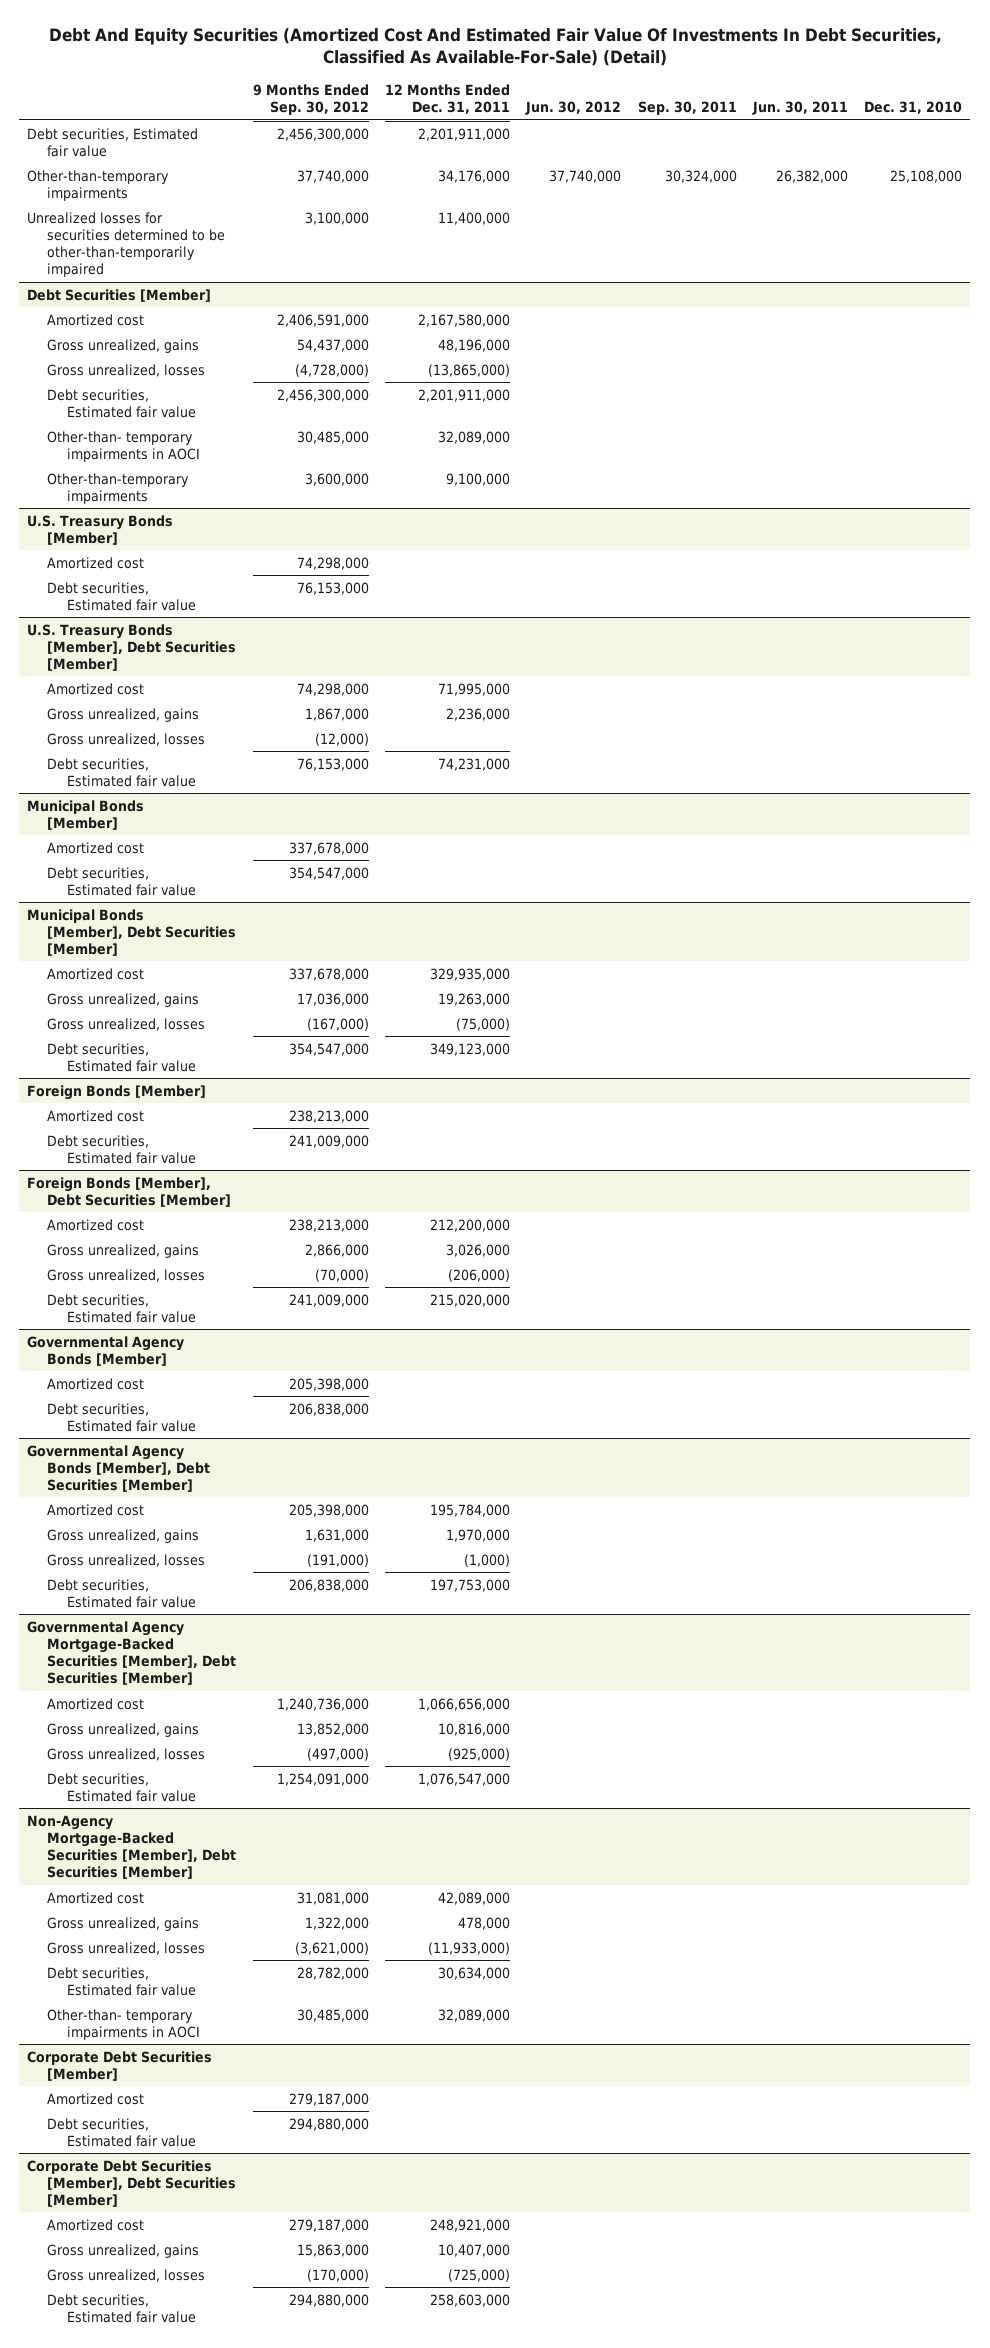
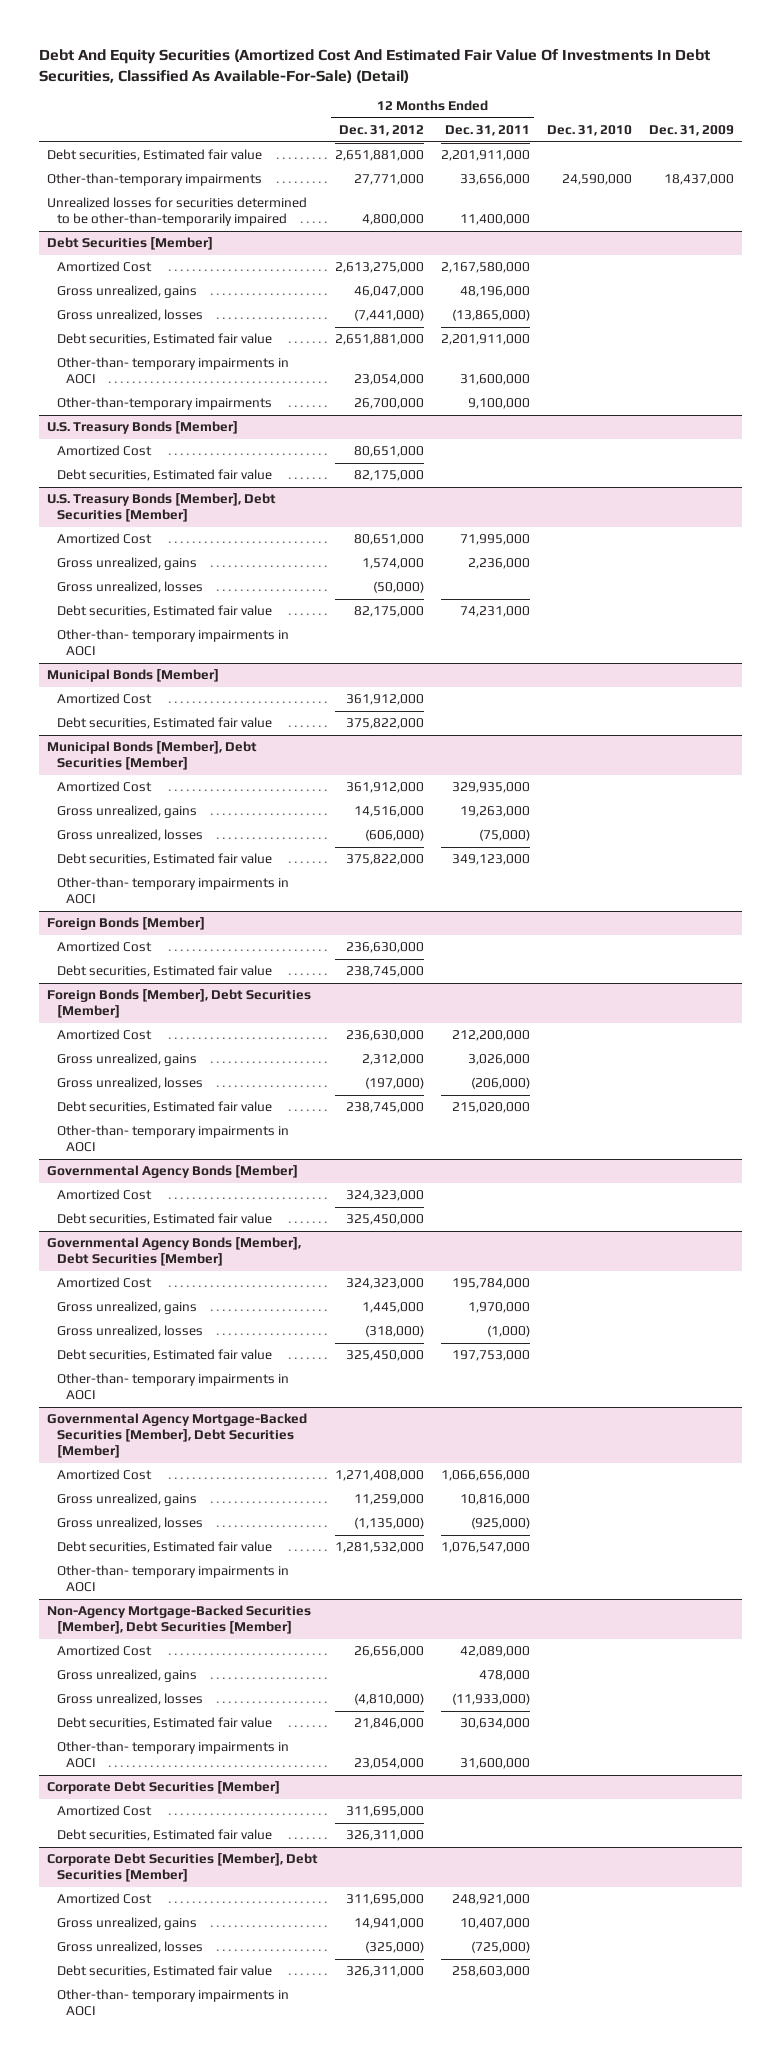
[252,84,369,116] 9 Months Ended Sep. 30, 2012 -> none
[525,101,622,116] Jun. 30, 2012 -> none
[637,101,737,116] Sep. 30, 2011 -> none
[751,101,848,116] Jun. 30, 2011 -> none
none -> [339,125,425,137] Dec. 31, 2012
none -> [648,125,734,137] Dec. 31, 2009
[438,169,511,183] 34,176,000 -> [460,174,531,186] 33,656,000
[890,169,963,183] 25,108,000 -> [562,174,633,186] 24,590,000
[47,313,145,326] Amortized cost -> [56,261,152,273] Amortized Cost
[438,430,511,444] 32,089,000 -> [460,374,531,386] 31,600,000
[47,556,145,569] Amortized cost -> [56,445,152,457] Amortized Cost
[47,682,145,695] Amortized cost -> [56,533,152,545] Amortized Cost
none -> [56,629,289,657] Other-than- temporary impairments in AOCI
[47,841,145,854] Amortized cost -> [56,693,152,705] Amortized Cost
[47,967,145,980] Amortized cost -> [56,781,152,793] Amortized Cost
none -> [56,877,289,905] Other-than- temporary impairments in AOCI
[47,1109,145,1122] Amortized cost -> [56,941,152,953] Amortized Cost
[47,1218,145,1231] Amortized cost -> [56,1029,152,1041] Amortized Cost
none -> [56,1125,289,1153] Other-than- temporary impairments in AOCI
[47,1377,145,1390] Amortized cost -> [56,1189,152,1201] Amortized Cost
[47,1503,145,1516] Amortized cost -> [56,1277,152,1289] Amortized Cost
none -> [56,1373,289,1401] Other-than- temporary impairments in AOCI
[47,1697,145,1710] Amortized cost -> [56,1469,152,1481] Amortized Cost
none -> [56,1565,289,1593] Other-than- temporary impairments in AOCI
[47,1891,145,1904] Amortized cost -> [56,1645,152,1657] Amortized Cost
[438,2008,511,2022] 32,089,000 -> [460,1758,531,1770] 31,600,000
[47,2092,145,2105] Amortized cost -> [56,1805,152,1817] Amortized Cost
[47,2218,145,2231] Amortized cost -> [56,1893,152,1905] Amortized Cost
none -> [56,1989,289,2017] Other-than- temporary impairments in AOCI

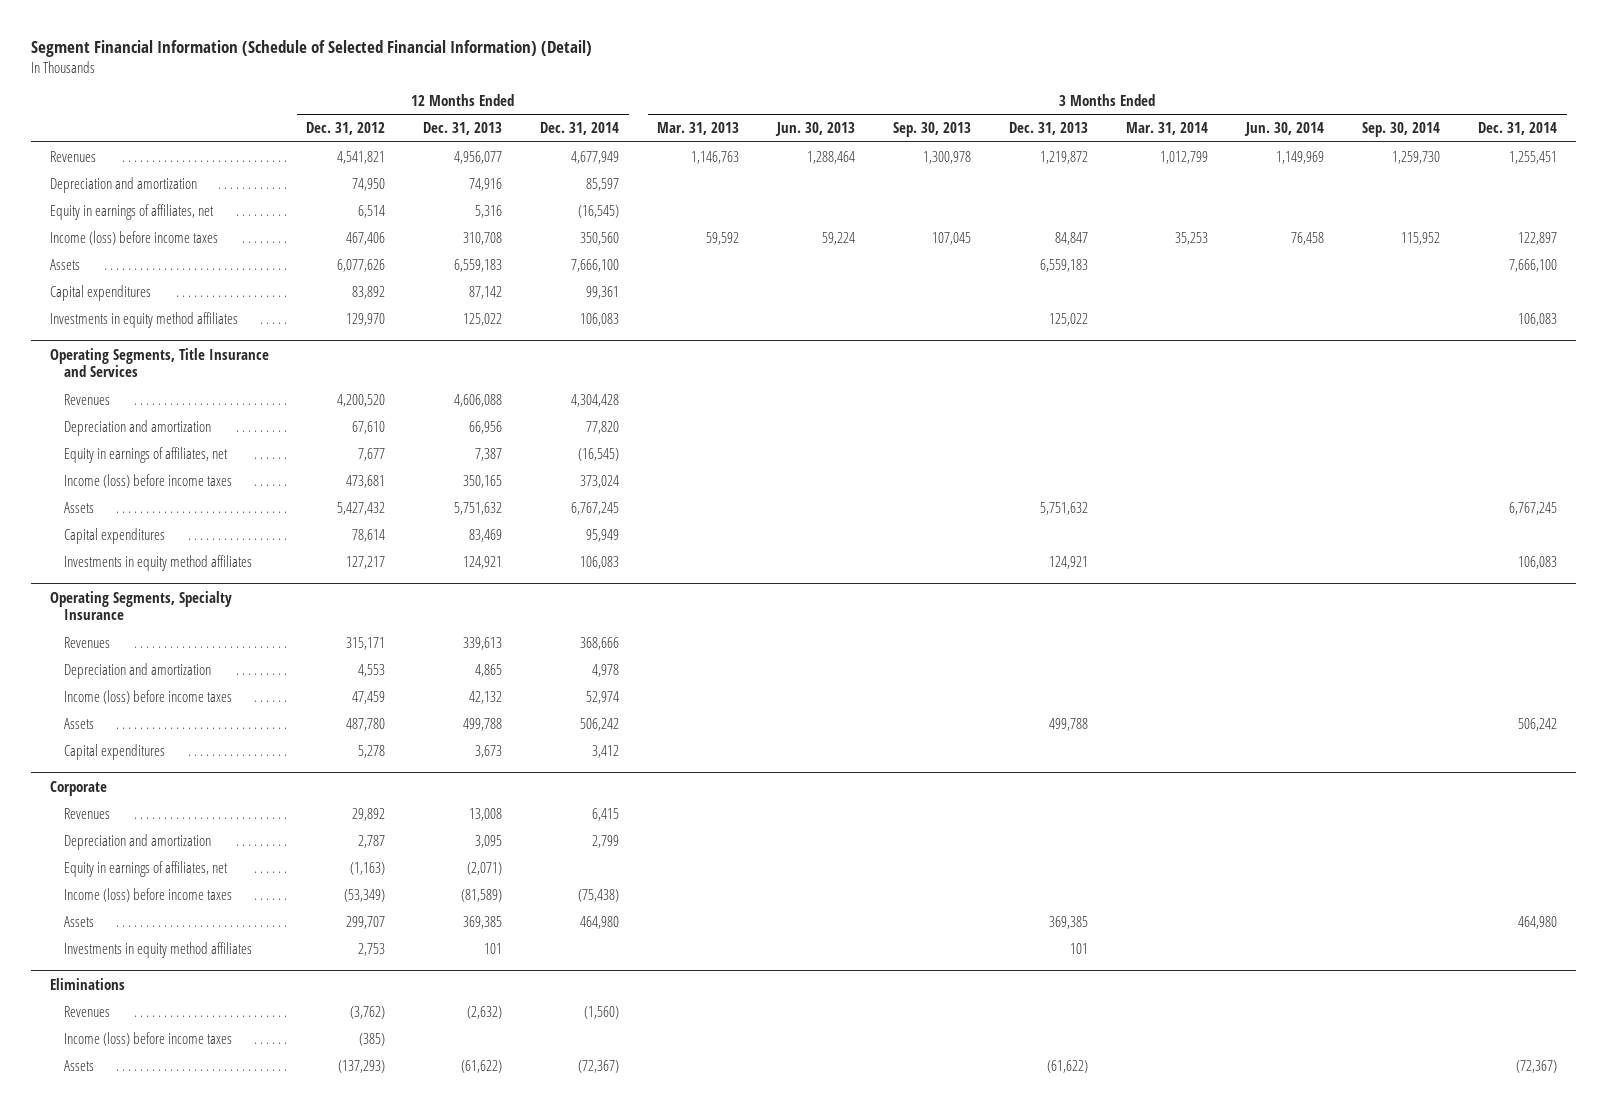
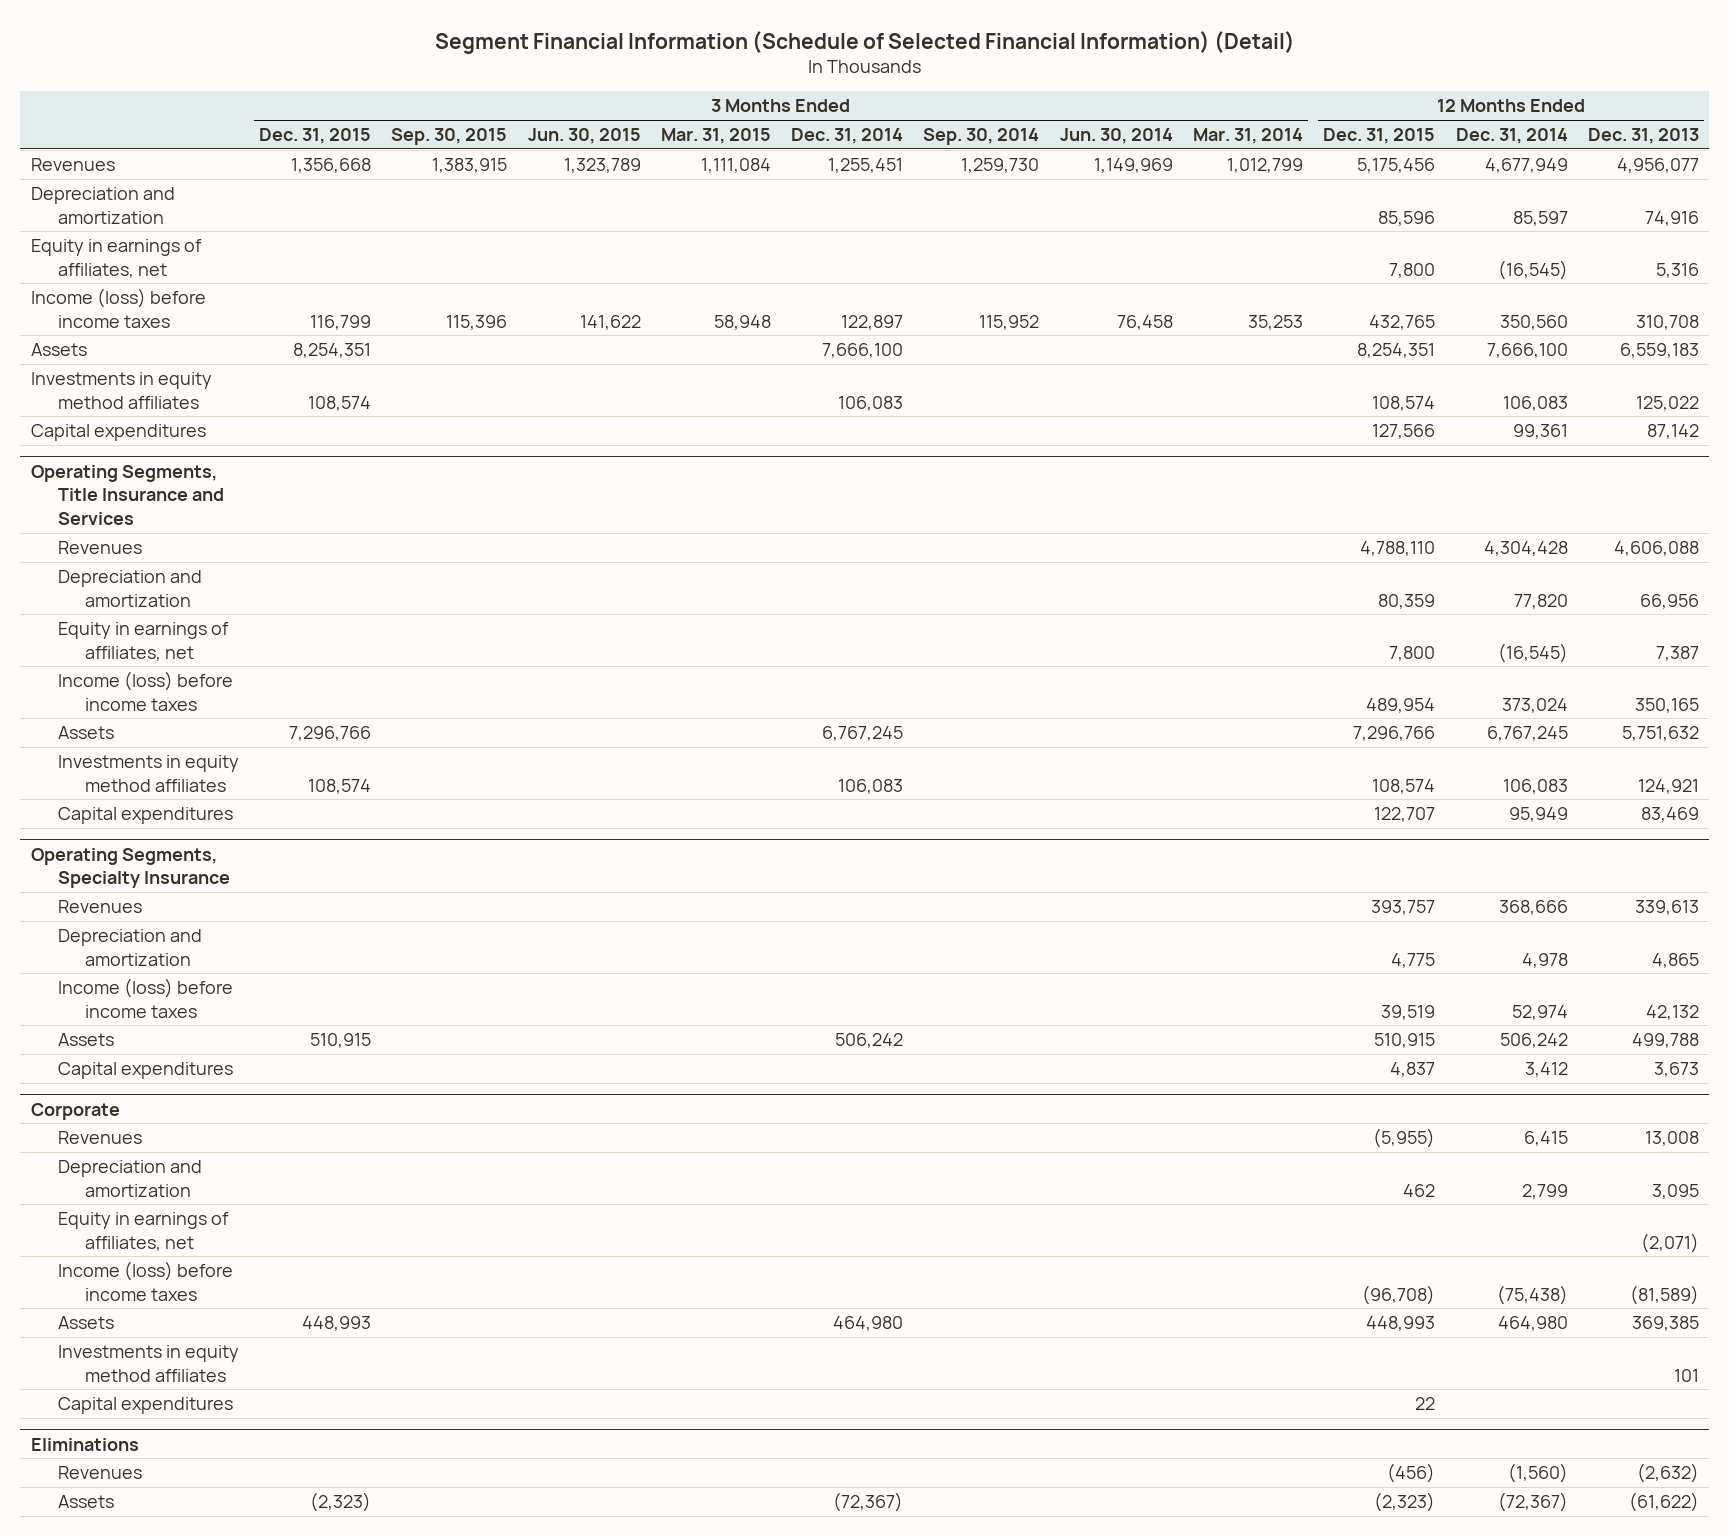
[306,122,386,136] Dec. 31, 2012 -> none
[657,122,740,136] Mar. 31, 2013 -> none
[775,122,856,137] Jun. 30, 2013 -> none
[893,122,972,138] Sep. 30, 2013 -> none
[1009,122,1089,136] Dec. 31, 2013 -> none
none -> [259,127,372,144] Dec. 31, 2015
none -> [391,127,508,145] Sep. 30, 2015
none -> [527,127,641,144] Jun. 30, 2015
none -> [660,127,771,144] Mar. 31, 2015
none -> [1323,127,1436,144] Dec. 31, 2015
[49,284,151,301] Capital expenditures -> [30,423,206,441] Capital expenditures
[63,527,165,544] Capital expenditures -> [57,806,233,824] Capital expenditures
none -> [57,1396,233,1414] Capital expenditures
[63,1031,232,1046] Income (loss) before income taxes -> none

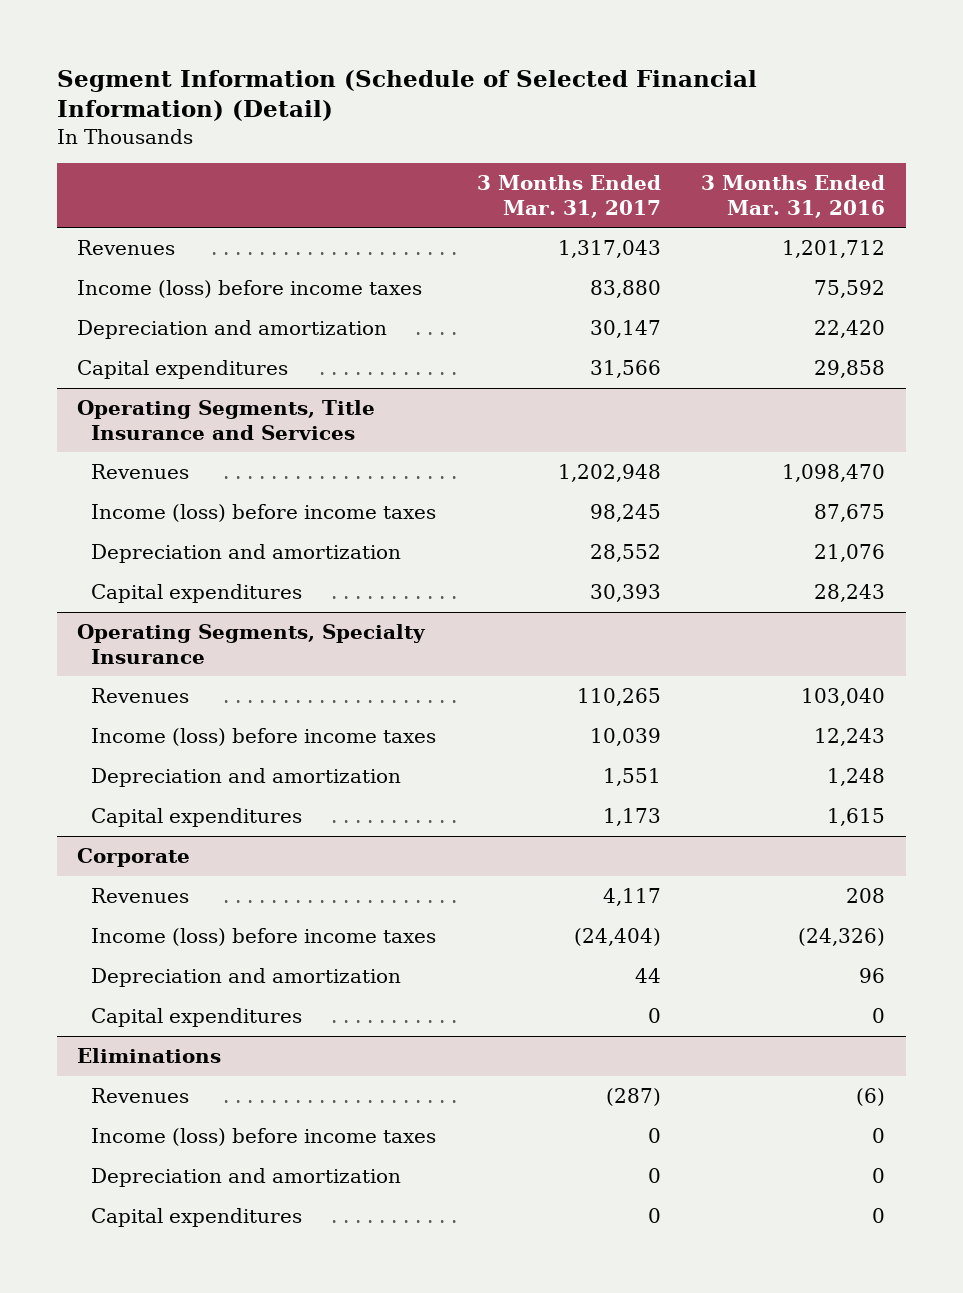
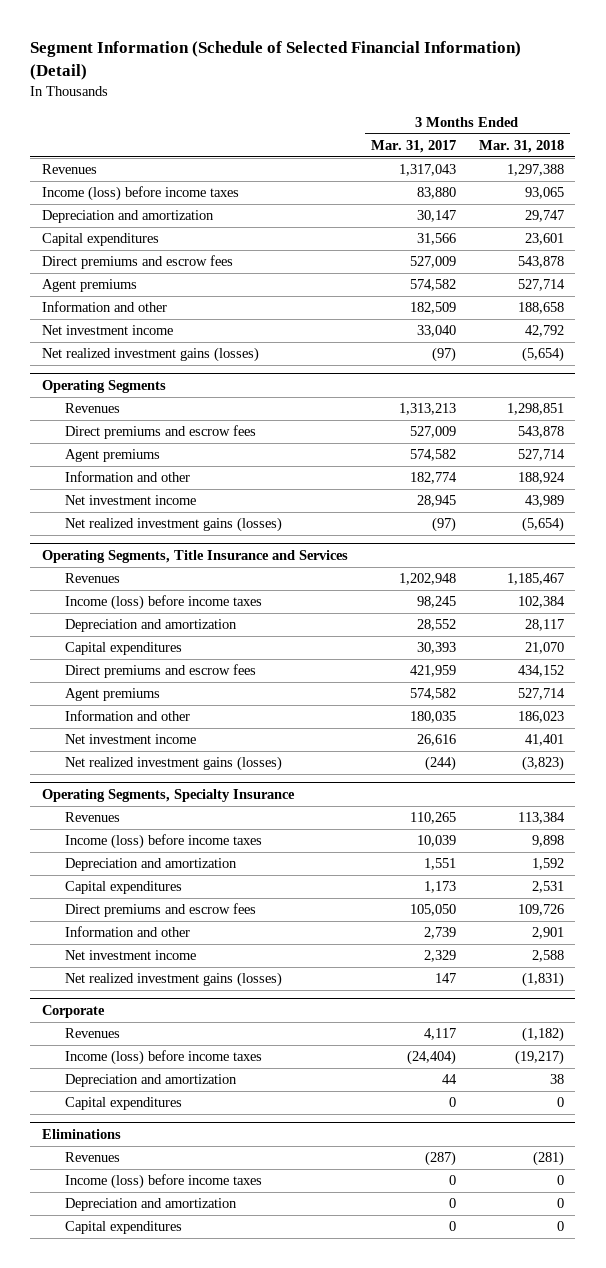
[701,174,886,218] 3 Months Ended Mar. 31, 2016 -> none
none -> [478,139,564,153] Mar. 31, 2018
none -> [41,255,233,270] Direct premiums and escrow fees
none -> [41,279,137,293] Agent premiums
none -> [41,301,167,313] Information and other
none -> [41,325,173,336] Net investment income
none -> [41,347,259,363] Net realized investment gains (losses)
none -> [41,379,166,393] Operating Segments
none -> [64,403,120,414] Revenues
none -> [64,425,256,440] Direct premiums and escrow fees
none -> [64,449,160,463] Agent premiums
none -> [64,471,190,483] Information and other
none -> [64,495,196,506] Net investment income
none -> [64,517,282,533] Net realized investment gains (losses)
none -> [64,664,256,679] Direct premiums and escrow fees
none -> [64,688,160,702] Agent premiums
none -> [64,710,190,722] Information and other
none -> [64,734,196,745] Net investment income
none -> [64,756,282,772] Net realized investment gains (losses)
none -> [64,903,256,918] Direct premiums and escrow fees
none -> [64,926,190,938] Information and other
none -> [64,950,196,961] Net investment income
none -> [64,972,282,988] Net realized investment gains (losses)

